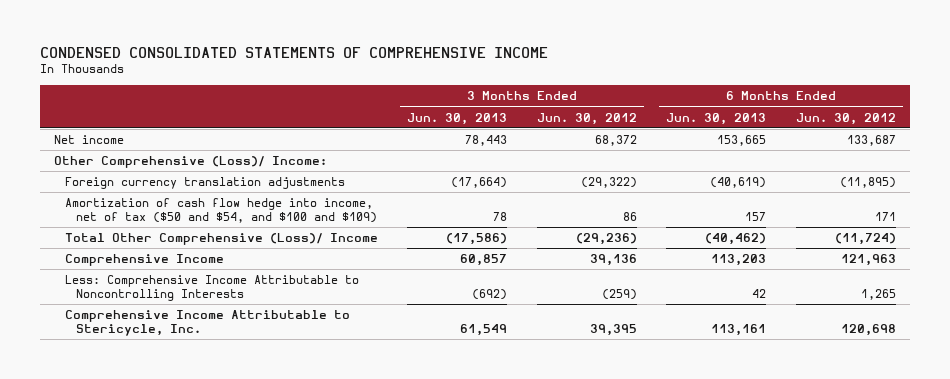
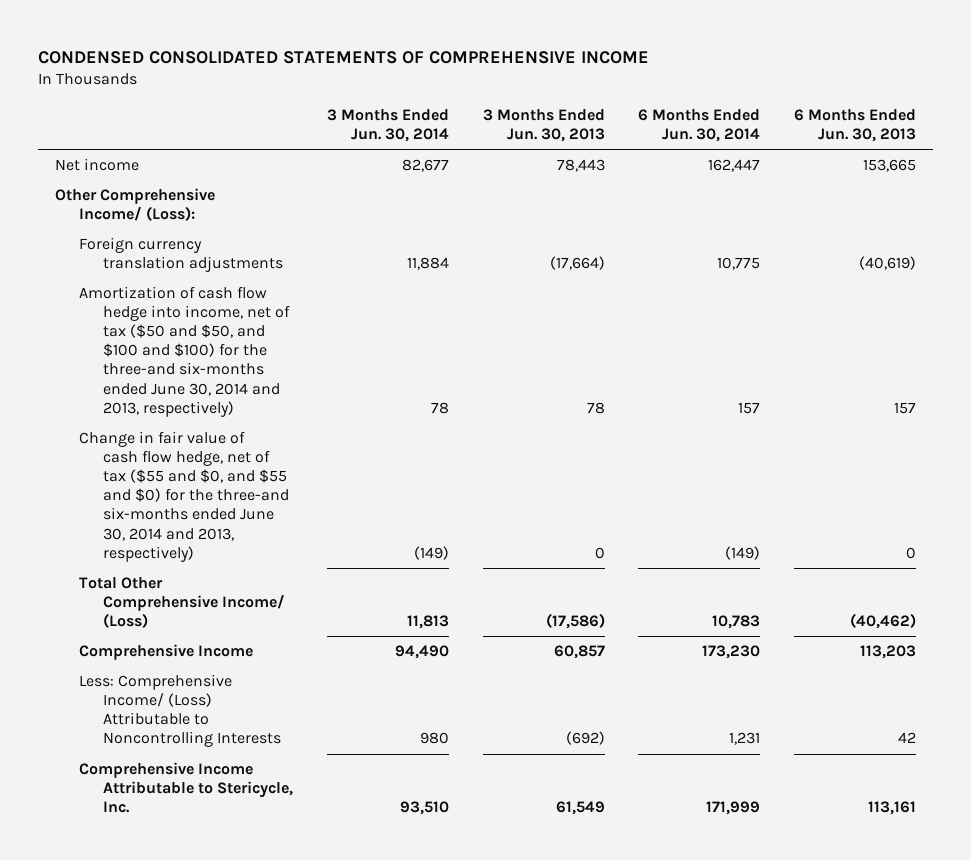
[536,112,637,125] Jun. 30, 2012 -> none
[795,112,896,125] Jun. 30, 2012 -> none
none -> [326,109,449,143] 3 Months Ended Jun. 30, 2014
none -> [638,109,761,143] 6 Months Ended Jun. 30, 2014
[54,156,328,169] Other Comprehensive (Loss)/ Income: -> [55,188,216,222] Other Comprehensive Income/ (Loss):
[65,198,377,223] Amortization of cash flow hedge into income, net of tax ($50 and $54, and $100 and $109) -> [79,286,291,417] Amortization of cash flow hedge into income, net of tax ($50 and $50, and $100 and $100) for the three-and six-months ended June 30, 2014 and 2013, respectively)
none -> [79,431,290,562] Change in fair value of cash flow hedge, net of tax ($55 and $0, and $55 and $0) for the three-and six-months ended June 30, 2014 and 2013, respectively)
[65,233,379,246] Total Other Comprehensive (Loss)/ Income -> [79,577,286,629] Total Other Comprehensive Income/ (Loss)
[65,275,360,301] Less: Comprehensive Income Attributable to Noncontrolling Interests -> [79,674,282,748] Less: Comprehensive Income/ (Loss) Attributable to Noncontrolling Interests

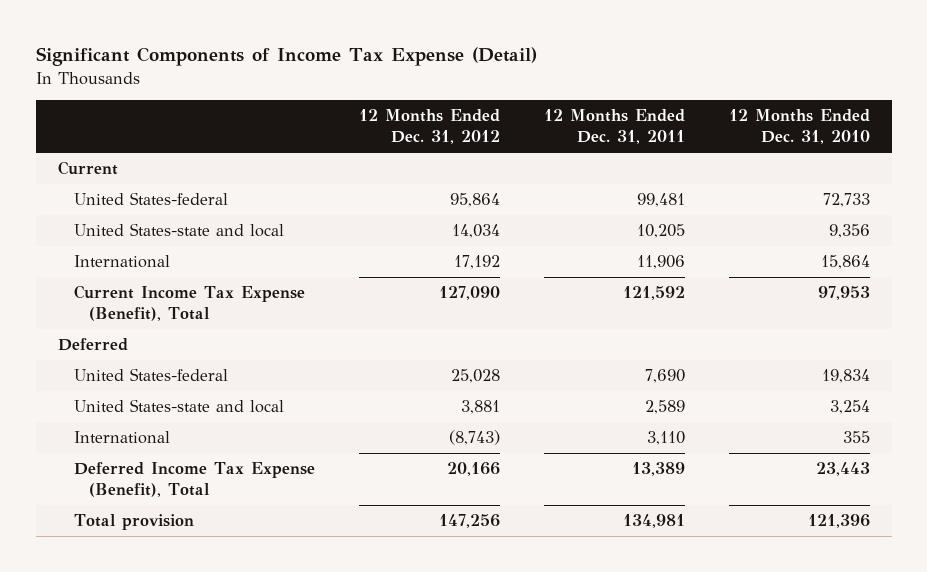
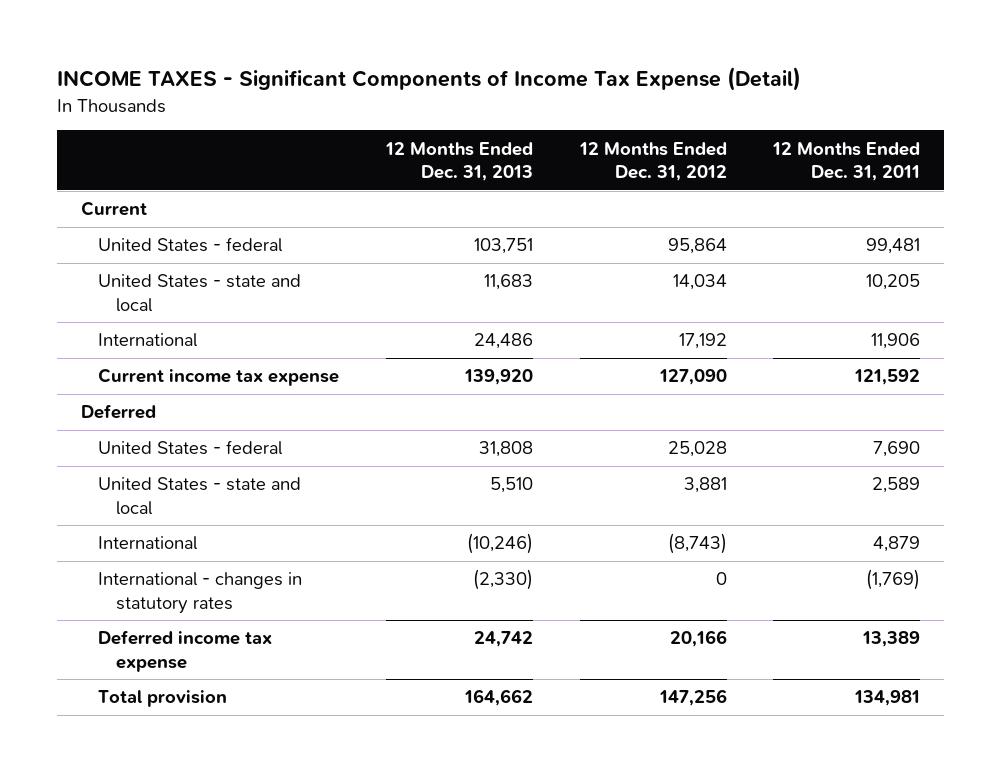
[35,47,537,67] Significant Components of Income Tax Expense (Detail) -> [57,67,802,92] INCOME TAXES - Significant Components of Income Tax Expense (Detail)
[728,109,870,145] 12 Months Ended Dec. 31, 2010 -> none
none -> [384,141,533,181] 12 Months Ended Dec. 31, 2013
[73,192,228,206] United States-federal -> [98,237,283,253] United States - federal
[73,223,284,238] United States-state and local -> [98,274,302,312] United States - state and local
[73,285,305,322] Current Income Tax Expense (Benefit), Total -> [98,368,340,387] Current income tax expense
[73,368,228,382] United States-federal -> [98,440,283,456] United States - federal
[73,399,284,414] United States-state and local -> [98,477,302,515] United States - state and local
[646,431,685,446] 3,110 -> [873,536,921,553] 4,879
none -> [98,572,303,614] International - changes in statutory rates
[73,462,315,498] Deferred Income Tax Expense (Benefit), Total -> [98,630,273,672] Deferred income tax expense

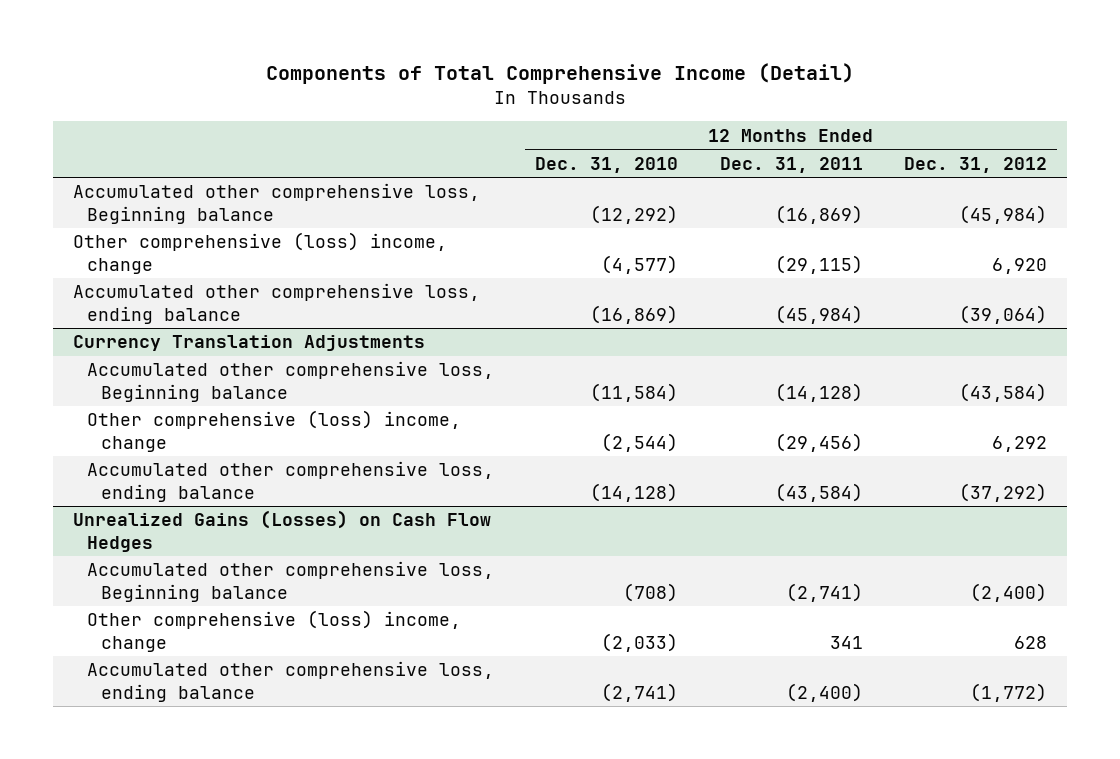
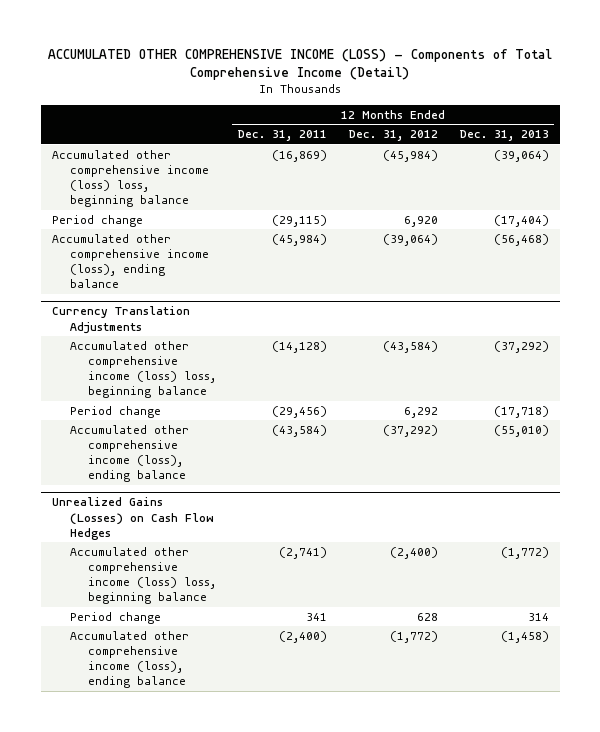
[266,62,855,84] Components of Total Comprehensive Income (Detail) -> [48,48,553,81] ACCUMULATED OTHER COMPREHENSIVE INCOME (LOSS) - Components of Total Comprehensive Income (Detail)
[535,156,679,173] Dec. 31, 2010 -> none
none -> [459,130,549,142] Dec. 31, 2013
[73,183,481,224] Accumulated other comprehensive loss, Beginning balance -> [51,149,209,208] Accumulated other comprehensive income (loss) loss, beginning balance
[73,232,448,274] Other comprehensive (loss) income, change -> [51,214,143,227] Period change
[73,283,481,324] Accumulated other comprehensive loss, ending balance -> [51,233,209,289] Accumulated other comprehensive income (loss), ending balance
[87,361,495,402] Accumulated other comprehensive loss, Beginning balance -> [69,340,216,399] Accumulated other comprehensive income (loss) loss, beginning balance
[87,410,462,452] Other comprehensive (loss) income, change -> [69,405,161,418] Period change
[87,461,495,502] Accumulated other comprehensive loss, ending balance -> [69,424,189,483] Accumulated other comprehensive income (loss), ending balance
[87,561,495,602] Accumulated other comprehensive loss, Beginning balance -> [69,546,216,605] Accumulated other comprehensive income (loss) loss, beginning balance
[87,610,462,652] Other comprehensive (loss) income, change -> [69,611,161,624] Period change
[87,661,495,702] Accumulated other comprehensive loss, ending balance -> [69,630,189,689] Accumulated other comprehensive income (loss), ending balance

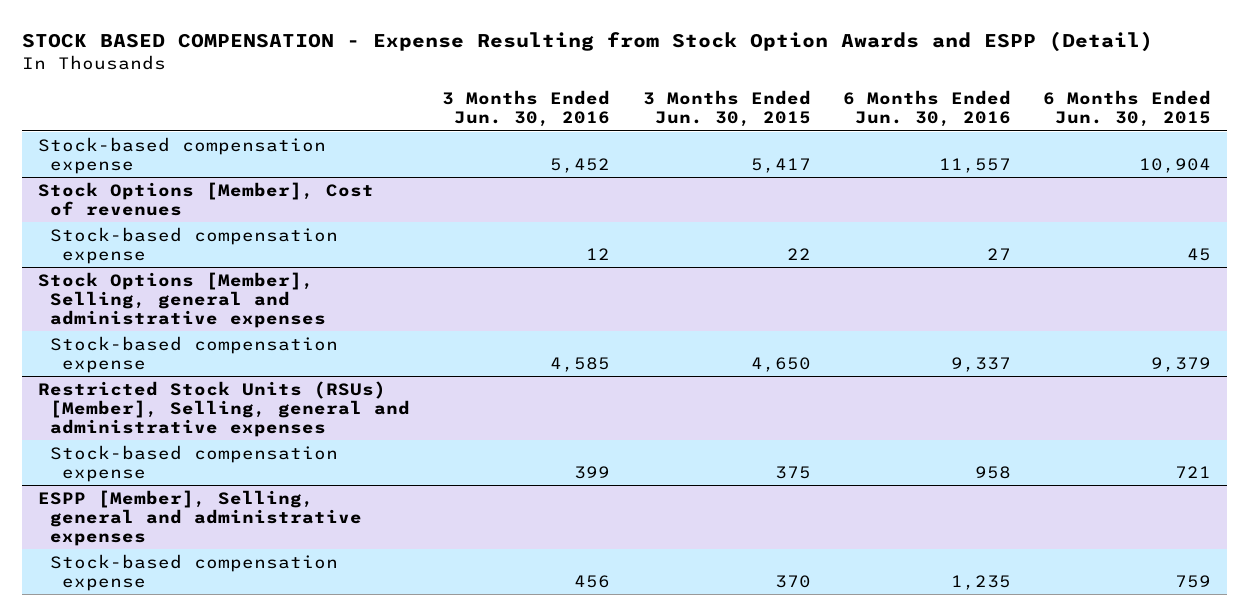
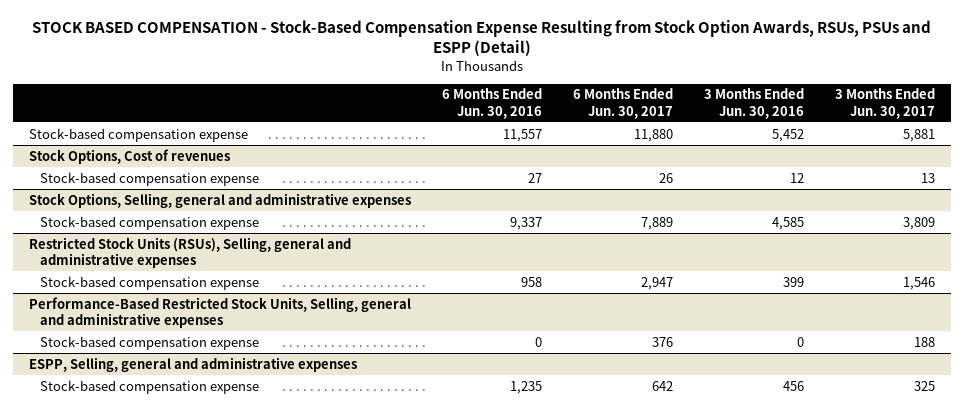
[21,31,1153,53] STOCK BASED COMPENSATION - Expense Resulting from Stock Option Awards and ESPP (Detail) -> [31,20,931,57] STOCK BASED COMPENSATION - Stock-Based Compensation Expense Resulting from Stock Option Awards, RSUs, PSUs and ESPP (Detail)
[642,90,811,128] 3 Months Ended Jun. 30, 2015 -> none
[1043,90,1212,128] 6 Months Ended Jun. 30, 2015 -> none
none -> [572,88,673,119] 6 Months Ended Jun. 30, 2017
none -> [835,88,936,119] 3 Months Ended Jun. 30, 2017
[38,181,375,216] Stock Options [Member], Cost of revenues -> [28,148,230,164] Stock Options, Cost of revenues
[38,271,326,328] Stock Options [Member], Selling, general and administrative expenses -> [28,192,411,208] Stock Options, Selling, general and administrative expenses
[38,380,410,437] Restricted Stock Units (RSUs) [Member], Selling, general and administrative expenses -> [28,236,351,268] Restricted Stock Units (RSUs), Selling, general and administrative expenses
none -> [28,296,411,328] Performance-Based Restricted Stock Units, Selling, general and administrative expenses
none -> [39,335,259,350] Stock-based compensation expense
[38,489,362,546] ESPP [Member], Selling, general and administrative expenses -> [28,356,357,372] ESPP, Selling, general and administrative expenses

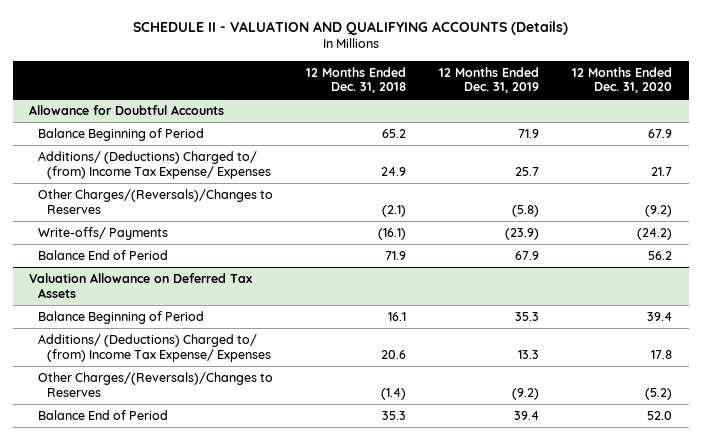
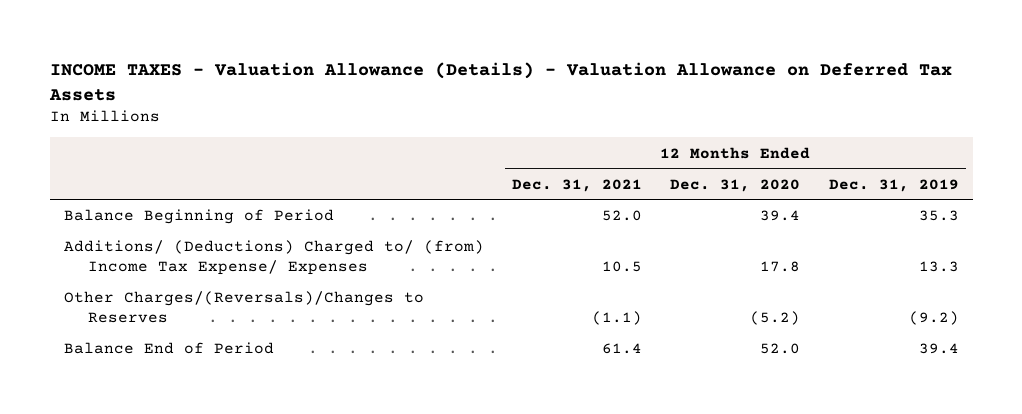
[132,20,568,35] SCHEDULE II - VALUATION AND QUALIFYING ACCOUNTS (Details) -> [48,61,952,101] INCOME TAXES - Valuation Allowance (Details) - Valuation Allowance on Deferred Tax Assets
[305,66,406,94] 12 Months Ended Dec. 31, 2018 -> none
none -> [512,178,643,192] Dec. 31, 2021
[29,104,225,115] Allowance for Doubtful Accounts -> none
[37,127,204,141] Balance Beginning of Period -> none
[37,150,271,179] Additions/ (Deductions) Charged to/ (from) Income Tax Expense/ Expenses -> none
[37,188,273,214] Other Charges/(Reversals)/Changes to Reserves -> none
[37,226,168,240] Write-offs/ Payments -> none
[37,249,168,260] Balance End of Period -> none
[29,272,253,298] Valuation Allowance on Deferred Tax Assets -> none

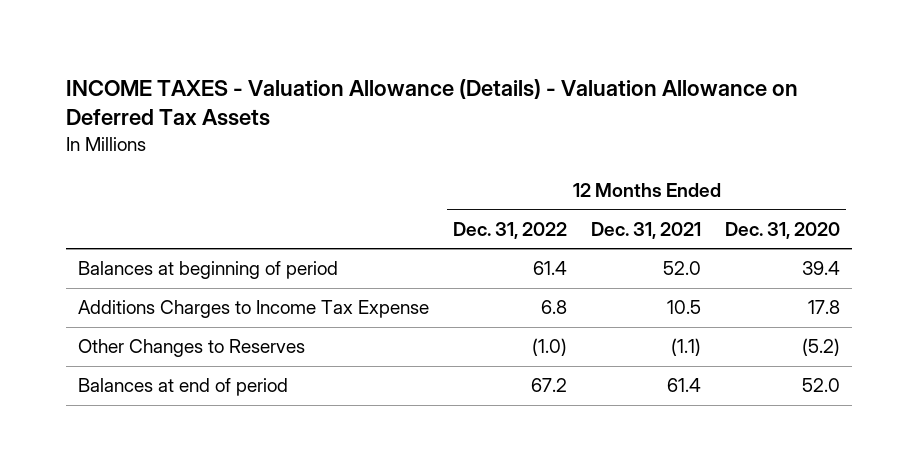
[828,178,959,192] Dec. 31, 2019 -> none
none -> [453,221,568,239] Dec. 31, 2022
[63,209,334,225] Balance Beginning of Period -> [78,261,339,280] Balances at beginning of period
[63,240,484,275] Additions/ (Deductions) Charged to/ (from) Income Tax Expense/ Expenses -> [78,300,430,319] Additions Charges to Income Tax Expense
[63,291,424,323] Other Charges/(Reversals)/Changes to Reserves -> [78,339,306,358] Other Changes to Reserves
[63,342,274,355] Balance End of Period -> [78,378,289,397] Balances at end of period

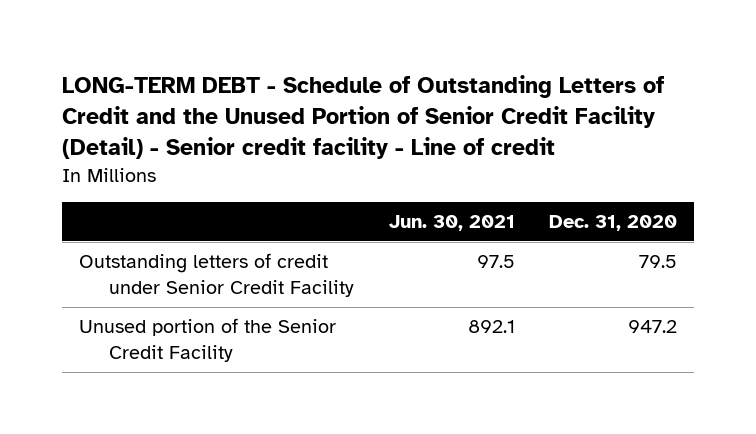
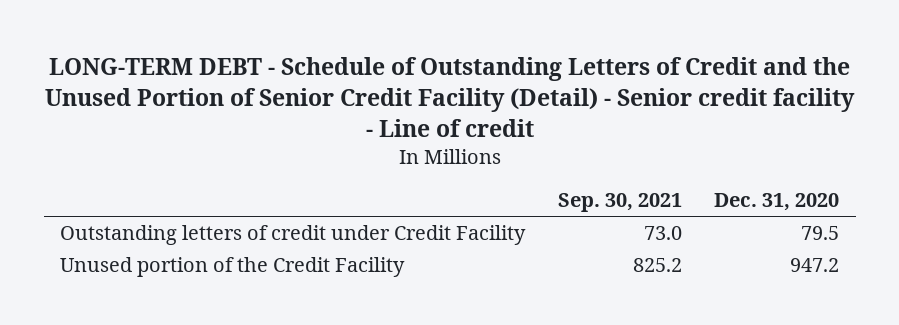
[388,214,515,231] Jun. 30, 2021 -> none
none -> [557,193,682,213] Sep. 30, 2021
[79,253,355,297] Outstanding letters of credit under Senior Credit Facility -> [60,225,527,246] Outstanding letters of credit under Credit Facility
[79,318,337,362] Unused portion of the Senior Credit Facility -> [60,257,406,278] Unused portion of the Credit Facility

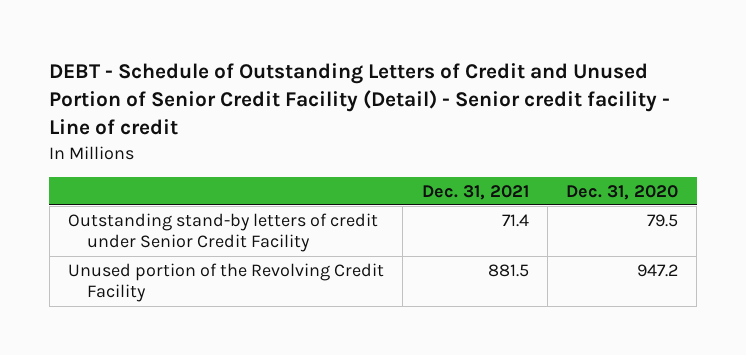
[44,56,855,137] LONG-TERM DEBT - Schedule of Outstanding Letters of Credit and the Unused Portion of Senior Credit Facility (Detail) - Senior credit facility - Line of credit -> [49,62,671,136] DEBT - Schedule of Outstanding Letters of Credit and Unused Portion of Senior Credit Facility (Detail) - Senior credit facility - Line of credit
[557,193,682,213] Sep. 30, 2021 -> none
none -> [421,184,529,200] Dec. 31, 2021
[60,225,527,246] Outstanding letters of credit under Credit Facility -> [68,212,379,253] Outstanding stand-by letters of credit under Senior Credit Facility
[60,257,406,278] Unused portion of the Credit Facility -> [68,262,385,303] Unused portion of the Revolving Credit Facility

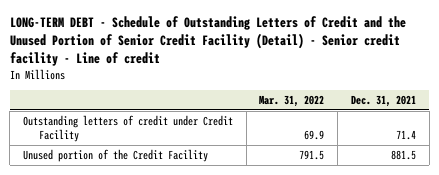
[49,62,671,136] DEBT - Schedule of Outstanding Letters of Credit and Unused Portion of Senior Credit Facility (Detail) - Senior credit facility - Line of credit -> [9,16,406,67] LONG-TERM DEBT - Schedule of Outstanding Letters of Credit and the Unused Portion of Senior Credit Facility (Detail) - Senior credit facility - Line of credit
[565,184,678,200] Dec. 31, 2020 -> none
none -> [259,95,325,108] Mar. 31, 2022
[68,212,379,253] Outstanding stand-by letters of credit under Senior Credit Facility -> [22,114,233,143] Outstanding letters of credit under Credit Facility
[68,262,385,303] Unused portion of the Revolving Credit Facility -> [22,148,208,162] Unused portion of the Credit Facility

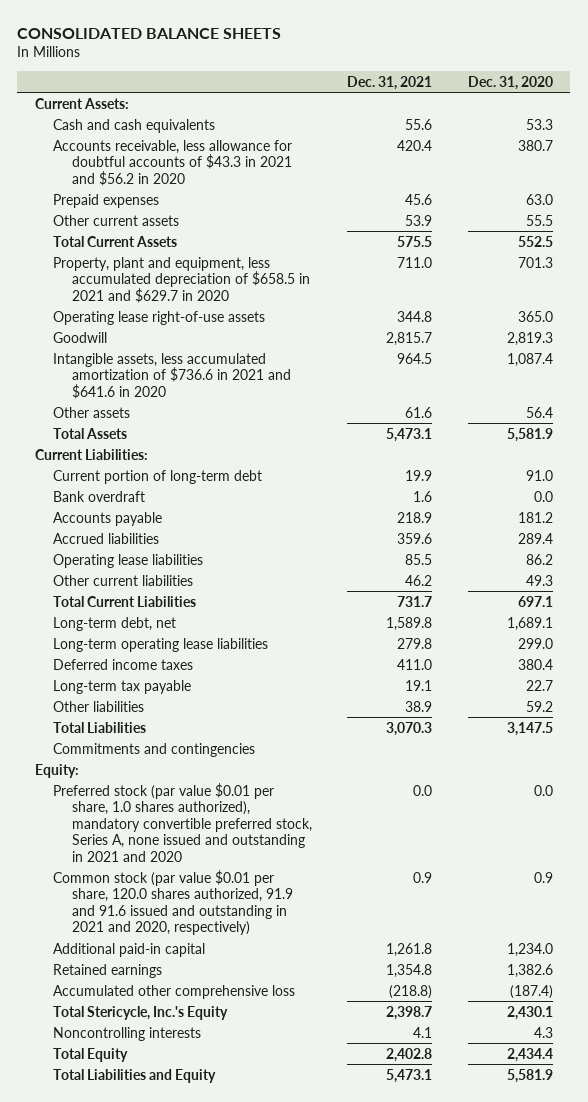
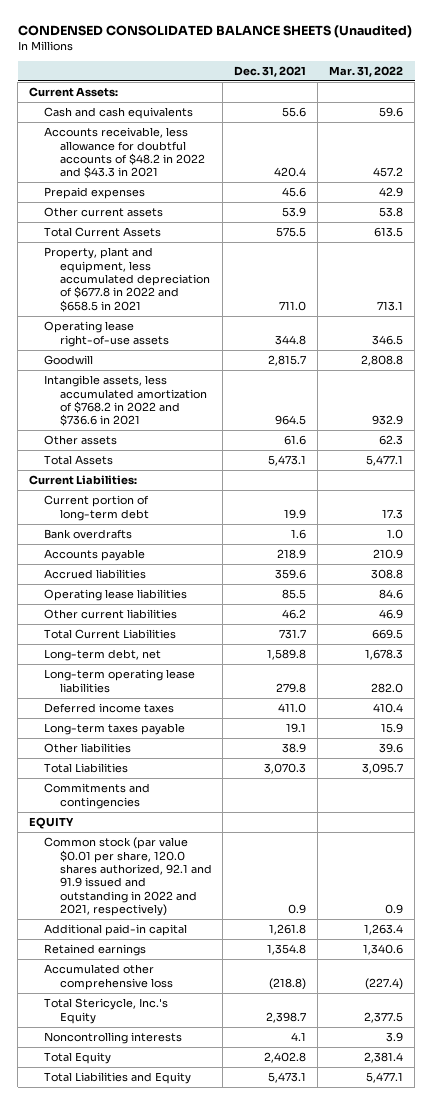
[17,27,282,39] CONSOLIDATED BALANCE SHEETS -> [17,24,412,38] CONDENSED CONSOLIDATED BALANCE SHEETS (Unaudited)
[467,75,553,90] Dec. 31, 2020 -> none
none -> [329,65,404,77] Mar. 31, 2022
[53,139,293,186] Accounts receivable, less allowance for doubtful accounts of $43.3 in 2021 and $56.2 in 2020 -> [44,127,205,179] Accounts receivable, less allowance for doubtful accounts of $48.2 in 2022 and $43.3 in 2021
[53,256,310,303] Property, plant and equipment, less accumulated depreciation of $658.5 in 2021 and $629.7 in 2020 -> [44,247,210,312] Property, plant and equipment, less accumulated depreciation of $677.8 in 2022 and $658.5 in 2021
[53,352,291,399] Intangible assets, less accumulated amortization of $736.6 in 2021 and $641.6 in 2020 -> [44,375,207,427] Intangible assets, less accumulated amortization of $768.2 in 2022 and $736.6 in 2021
[53,490,146,502] Bank overdraft -> [44,529,133,540] Bank overdrafts
[53,679,192,694] Long-term tax payable -> [44,723,186,736] Long-term taxes payable
[53,782,312,862] Preferred stock (par value $0.01 per share, 1.0 shares authorized), mandatory convertible preferred stock, Series A, none issued and outstanding in 2021 and 2020 -> none
[35,763,80,778] Equity: -> [28,817,74,830] EQUITY
[53,869,293,936] Common stock (par value $0.01 per share, 120.0 shares authorized, 91.9 and 91.6 issued and outstanding in 2021 and 2020, respectively) -> [44,837,212,917] Common stock (par value $0.01 per share, 120.0 shares authorized, 92.1 and 91.9 issued and outstanding in 2022 and 2021, respectively)

